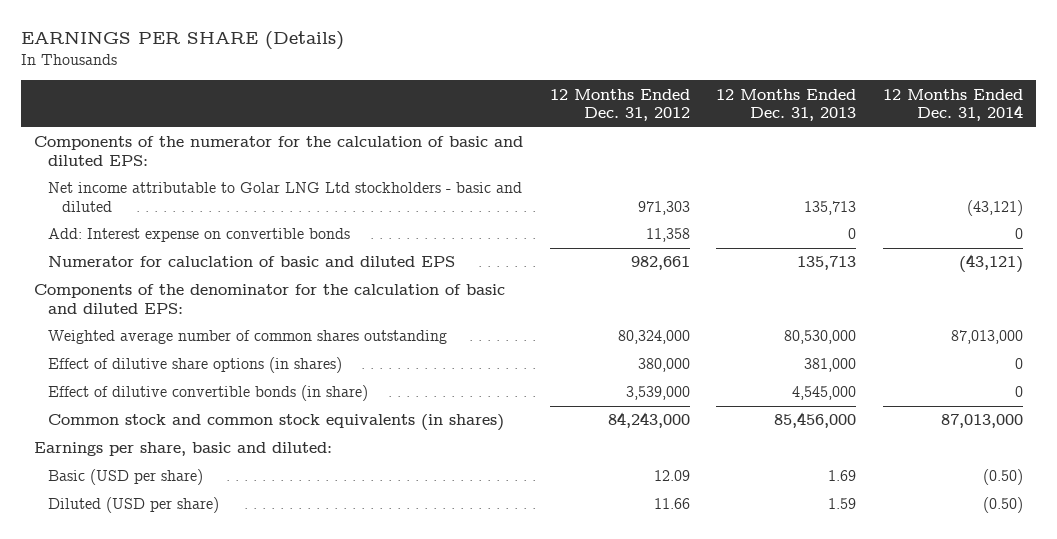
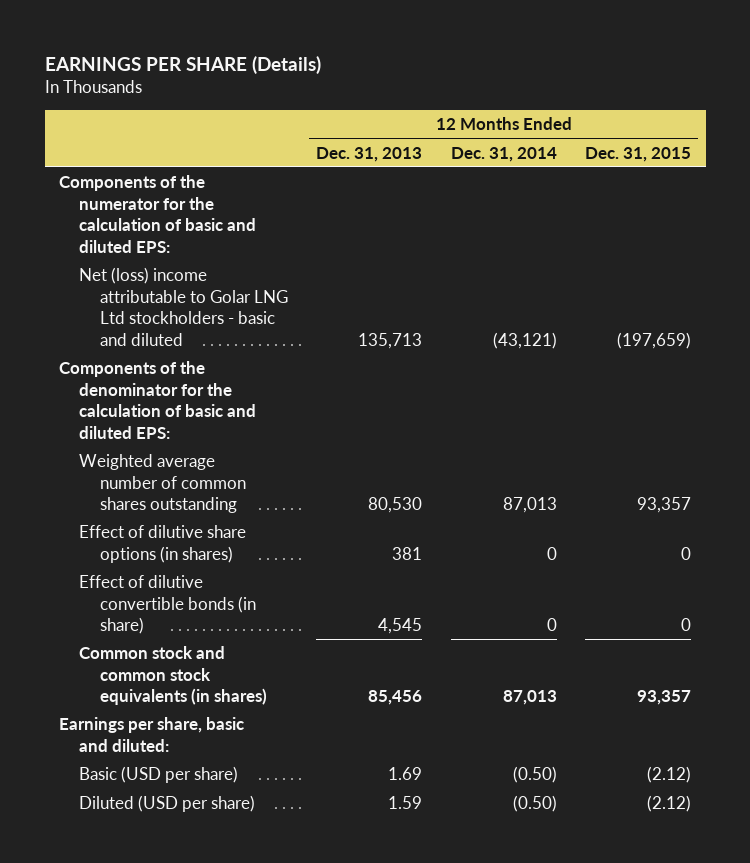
[549,88,690,122] 12 Months Ended Dec. 31, 2012 -> none
none -> [585,146,692,162] Dec. 31, 2015
[48,228,351,243] Add: Interest expense on convertible bonds -> none
[48,256,456,268] Numerator for caluclation of basic and diluted EPS -> none
[48,182,523,212] Net income attributable to Golar LNG Ltd stockholders - basic and diluted -> [79,267,288,346] Net (loss) income attributable to Golar LNG Ltd stockholders - basic and diluted
[784,330,857,345] 80,530,000 -> [368,497,423,514] 80,530
[950,330,1023,345] 87,013,000 -> [502,497,557,514] 87,013
[804,358,857,373] 381,000 -> [392,546,423,560] 381
[792,386,857,401] 4,545,000 -> [378,618,423,635] 4,545
[774,412,857,429] 85,456,000 -> [368,690,423,706] 85,456
[940,414,1023,429] 87,013,000 -> [502,690,557,706] 87,013

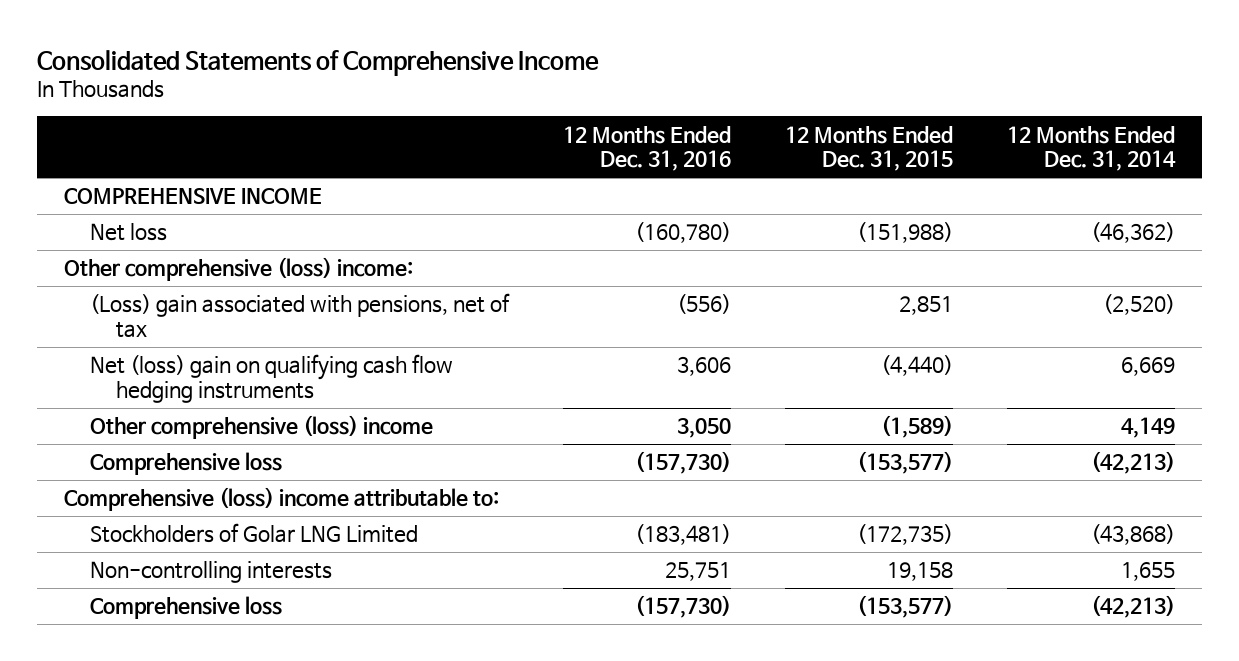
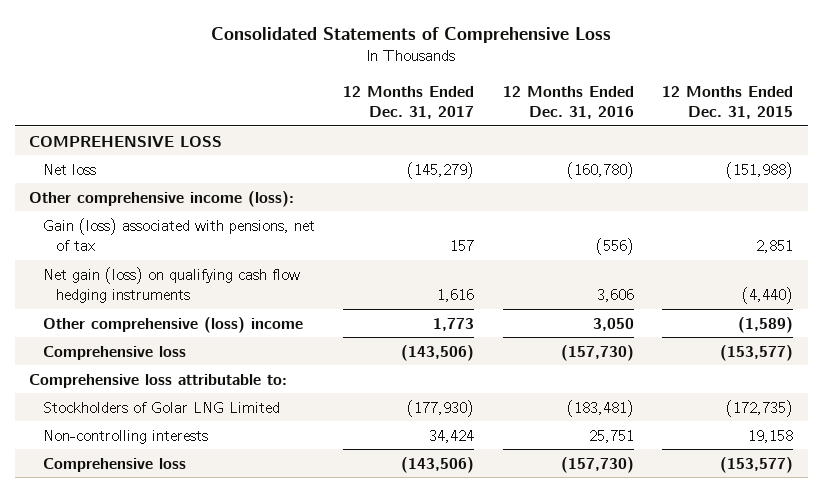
[37,49,600,76] Consolidated Statements of Comprehensive Income -> [211,26,612,43] Consolidated Statements of Comprehensive Loss
[1006,125,1176,172] 12 Months Ended Dec. 31, 2014 -> none
none -> [343,85,475,119] 12 Months Ended Dec. 31, 2017
[64,188,323,205] COMPREHENSIVE INCOME -> [29,135,223,147] COMPREHENSIVE LOSS
[64,257,414,282] Other comprehensive (loss) income: -> [29,190,295,207] Other comprehensive income (loss):
[90,293,511,338] (Loss) gain associated with pensions, net of tax -> [42,217,315,252] Gain (loss) associated with pensions, net of tax
[90,354,454,403] Net (loss) gain on qualifying cash flow hedging instruments -> [42,266,300,304] Net gain (loss) on qualifying cash flow hedging instruments
[64,487,500,512] Comprehensive (loss) income attributable to: -> [29,373,288,388] Comprehensive loss attributable to:

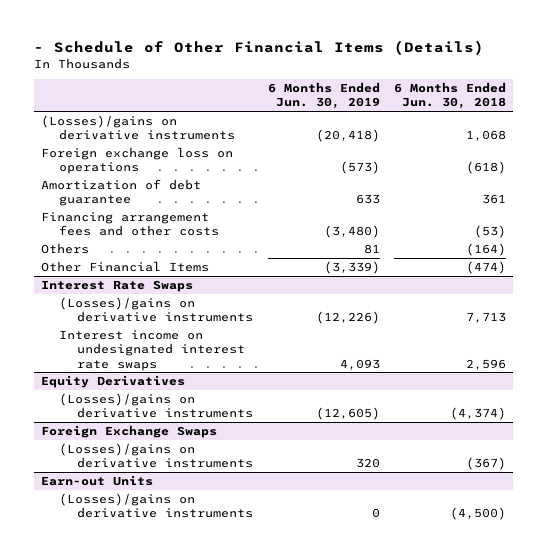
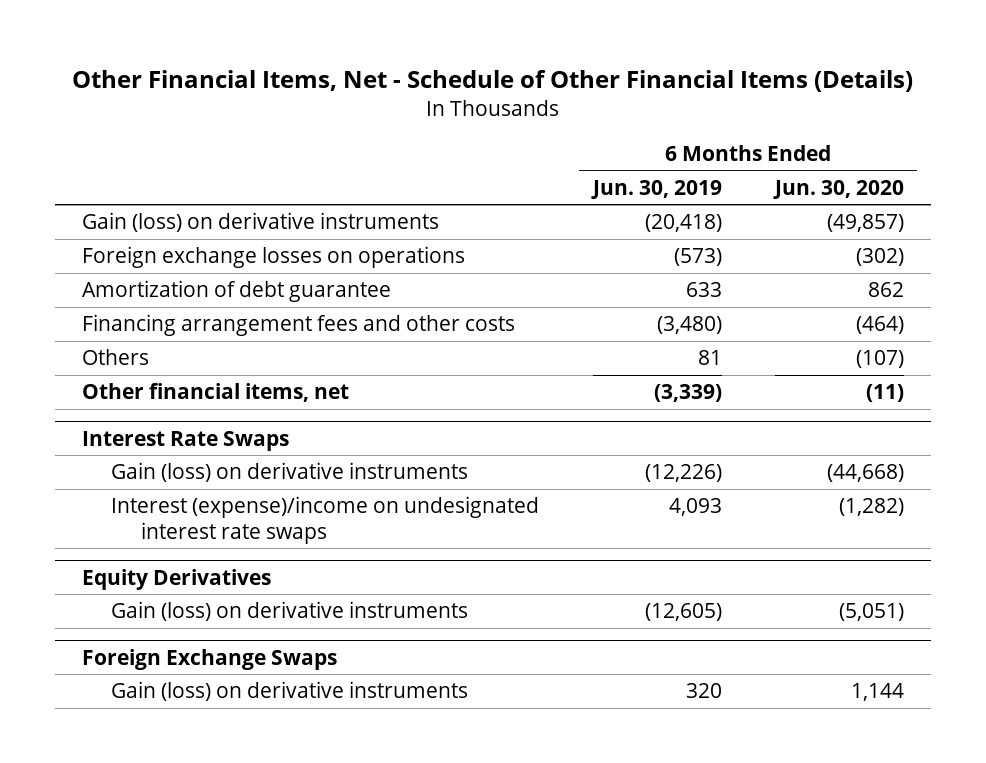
[33,39,484,55] - Schedule of Other Financial Items (Details) -> [71,69,913,92] Other Financial Items, Net - Schedule of Other Financial Items (Details)
[393,82,506,110] 6 Months Ended Jun. 30, 2018 -> none
none -> [772,180,904,200] Jun. 30, 2020
[40,115,236,141] (Losses)/gains on derivative instruments -> [81,212,439,233] Gain (loss) on derivative instruments
[40,147,233,175] Foreign exchange loss on operations -> [81,246,465,269] Foreign exchange losses on operations
[40,261,209,273] Other Financial Items -> [81,383,349,403] Other financial items, net
[59,297,254,323] (Losses)/gains on derivative instruments -> [111,462,469,483] Gain (loss) on derivative instruments
[59,330,246,371] Interest income on undesignated interest rate swaps -> [111,496,540,544] Interest (expense)/income on undesignated interest rate swaps
[59,393,254,419] (Losses)/gains on derivative instruments -> [111,601,469,622] Gain (loss) on derivative instruments
[40,475,153,487] Earn-out Units -> none
[59,493,254,519] (Losses)/gains on derivative instruments -> none
[59,443,254,469] (Losses)/gains on derivative instruments -> [111,681,469,702] Gain (loss) on derivative instruments

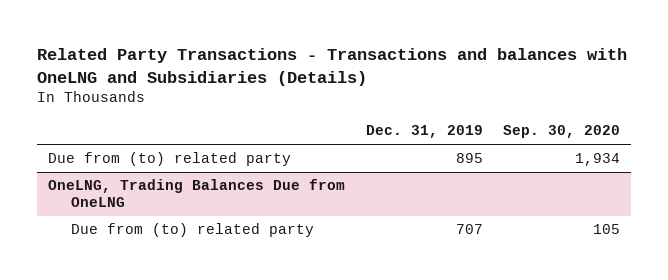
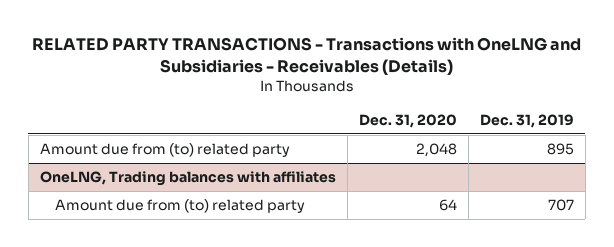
[37,48,628,86] Related Party Transactions - Transactions and balances with OneLNG and Subsidiaries (Details) -> [31,37,581,76] RELATED PARTY TRANSACTIONS - Transactions with OneLNG and Subsidiaries - Receivables (Details)
[503,125,621,139] Sep. 30, 2020 -> none
none -> [358,113,457,128] Dec. 31, 2020
[47,179,345,208] OneLNG, Trading Balances Due from OneLNG -> none
[47,152,291,167] Due from (to) related party -> [39,143,290,158] Amount due from (to) related party
none -> [39,171,336,187] OneLNG, Trading balances with affiliates
[70,223,314,238] Due from (to) related party -> [54,199,305,214] Amount due from (to) related party

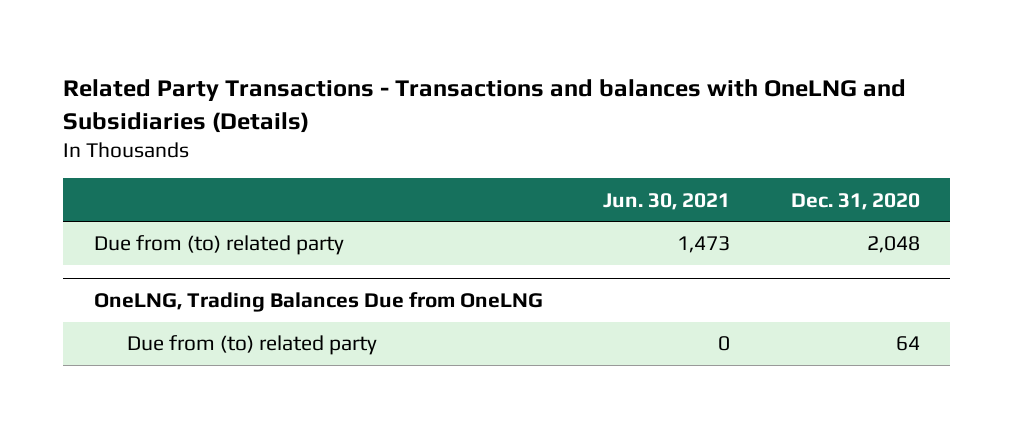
[31,37,581,76] RELATED PARTY TRANSACTIONS - Transactions with OneLNG and Subsidiaries - Receivables (Details) -> [63,78,907,133] Related Party Transactions - Transactions and balances with OneLNG and Subsidiaries (Details)
[479,113,574,128] Dec. 31, 2019 -> none
none -> [603,192,731,210] Jun. 30, 2021
[39,171,336,187] OneLNG, Trading balances with affiliates -> none
[39,143,290,158] Amount due from (to) related party -> [93,235,344,256] Due from (to) related party
none -> [93,292,543,313] OneLNG, Trading Balances Due from OneLNG
[54,199,305,214] Amount due from (to) related party -> [127,335,378,356] Due from (to) related party

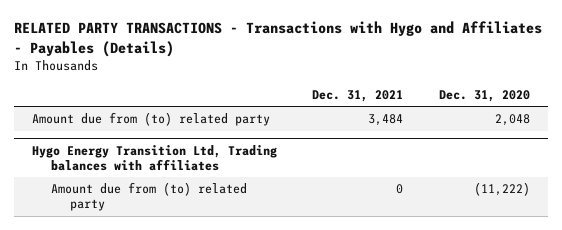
[63,78,907,133] Related Party Transactions - Transactions and balances with OneLNG and Subsidiaries (Details) -> [13,21,542,57] RELATED PARTY TRANSACTIONS - Transactions with Hygo and Affiliates - Payables (Details)
[603,192,731,210] Jun. 30, 2021 -> none
none -> [312,89,404,102] Dec. 31, 2021
[93,292,543,313] OneLNG, Trading Balances Due from OneLNG -> none
[93,235,344,256] Due from (to) related party -> [31,112,270,127] Amount due from (to) related party
none -> [31,144,277,171] Hygo Energy Transition Ltd, Trading balances with affiliates
[127,335,378,356] Due from (to) related party -> [50,182,247,212] Amount due from (to) related party
[895,336,920,352] 64 -> [474,182,531,197] (11,222)

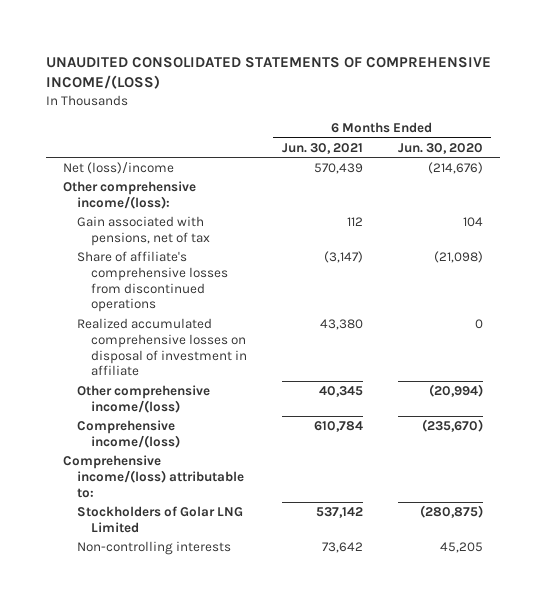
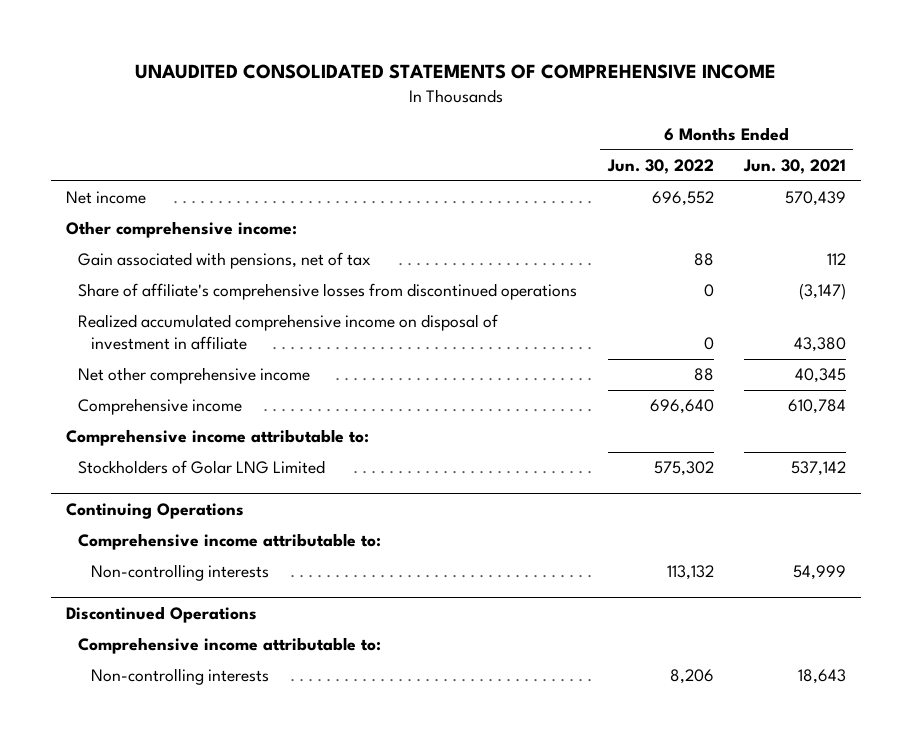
[46,56,492,90] UNAUDITED CONSOLIDATED STATEMENTS OF COMPREHENSIVE INCOME/(LOSS) -> [134,64,776,80] UNAUDITED CONSOLIDATED STATEMENTS OF COMPREHENSIVE INCOME
[397,142,483,154] Jun. 30, 2020 -> none
none -> [606,159,714,175] Jun. 30, 2022
[63,161,175,174] Net (loss)/income -> [65,191,146,205] Net income
[63,180,197,209] Other comprehensive income/(loss): -> [65,221,297,239] Other comprehensive income:
[77,317,248,377] Realized accumulated comprehensive losses on disposal of investment in affiliate -> [78,314,499,351] Realized accumulated comprehensive income on disposal of investment in affiliate
[77,384,211,413] Other comprehensive income/(loss) -> [78,367,311,385] Net other comprehensive income
[77,419,181,448] Comprehensive income/(loss) -> [78,398,243,416] Comprehensive income
[63,454,245,498] Comprehensive income/(loss) attributable to: -> [65,429,369,447] Comprehensive income attributable to:
none -> [65,503,244,520] Continuing Operations
none -> [78,533,382,551] Comprehensive income attributable to:
[321,541,363,553] 73,642 -> [792,565,846,581] 54,999
none -> [65,606,257,624] Discontinued Operations
none -> [78,637,382,655] Comprehensive income attributable to:
none -> [90,668,269,686] Non-controlling interests

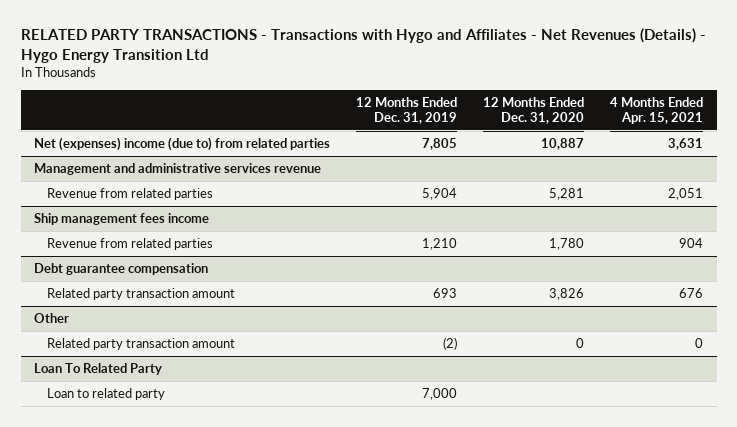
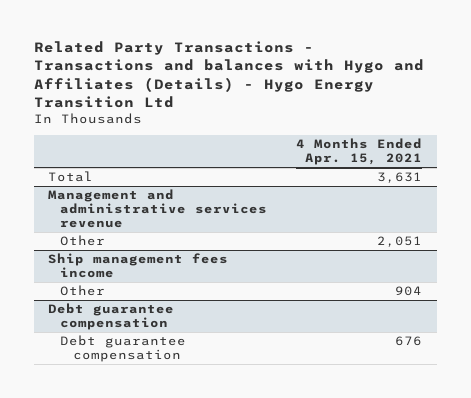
[20,28,706,63] RELATED PARTY TRANSACTIONS - Transactions with Hygo and Affiliates - Net Revenues (Details) - Hygo Energy Transition Ltd -> [33,41,424,109] Related Party Transactions - Transactions and balances with Hygo and Affiliates (Details) - Hygo Energy Transition Ltd
[356,96,458,124] 12 Months Ended Dec. 31, 2019 -> none
[483,96,585,124] 12 Months Ended Dec. 31, 2020 -> none
[33,137,330,152] Net (expenses) income (due to) from related parties -> [48,171,94,183] Total
[46,188,213,201] Revenue from related parties -> [60,235,106,247] Other
[46,238,213,251] Revenue from related parties -> [60,285,106,297] Other
[33,313,69,324] Other -> none
[46,338,235,351] Related party transaction amount -> none
[33,363,162,376] Loan To Related Party -> none
[46,388,165,401] Loan to related party -> none
[46,288,235,301] Related party transaction amount -> [60,335,187,363] Debt guarantee compensation

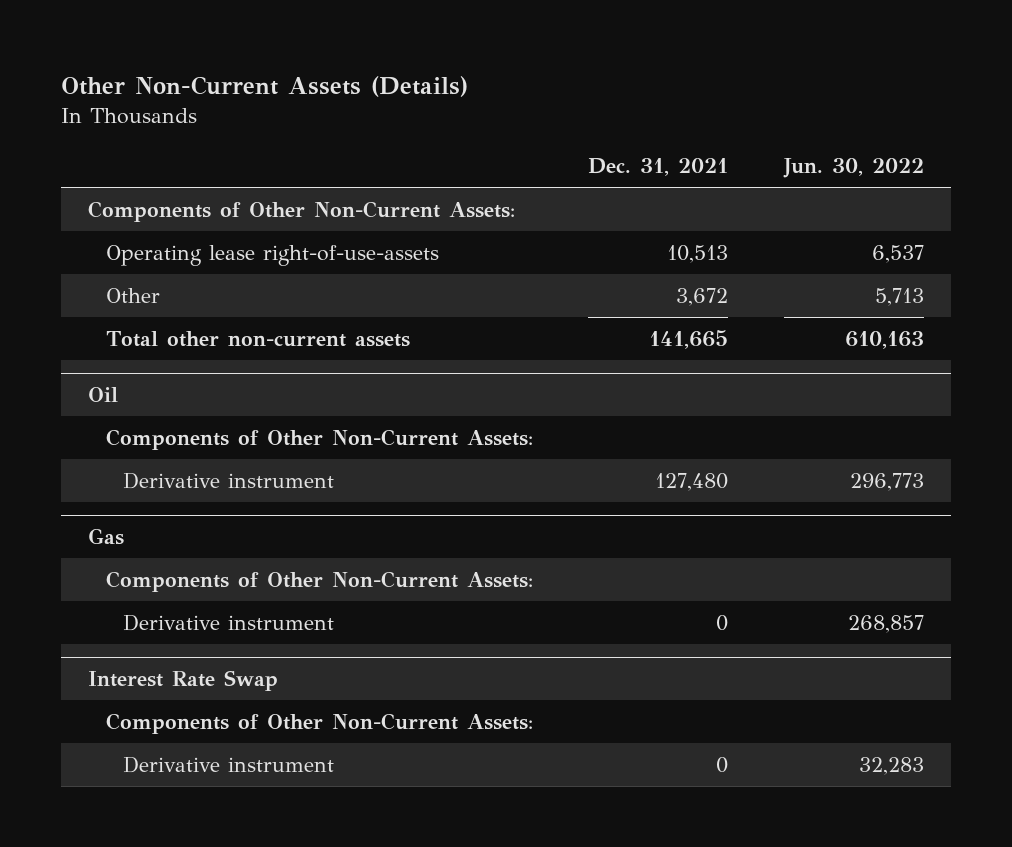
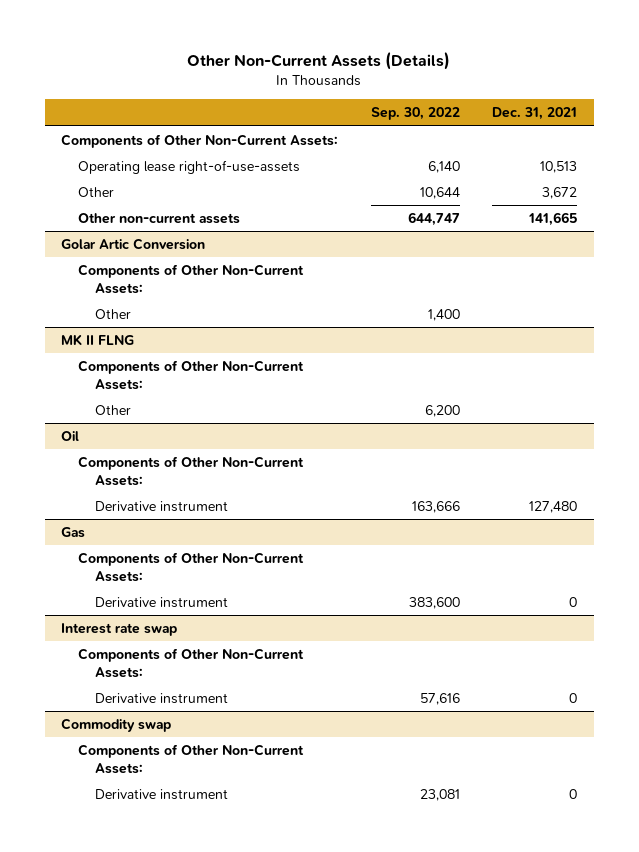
[782,158,924,179] Jun. 30, 2022 -> none
none -> [370,107,460,121] Sep. 30, 2022
[105,330,410,347] Total other non-current assets -> [78,213,241,225] Other non-current assets
none -> [61,238,206,251] Golar Artic Conversion
none -> [78,264,305,294] Components of Other Non-Current Assets:
none -> [95,309,132,320] Other
none -> [61,334,135,347] MK II FLNG
none -> [78,360,305,390] Components of Other Non-Current Assets:
none -> [95,405,132,416] Other
[88,670,279,692] Interest Rate Swap -> [61,623,178,637] Interest rate swap
none -> [61,718,172,733] Commodity swap
none -> [78,744,305,774] Components of Other Non-Current Assets:
none -> [95,789,229,801] Derivative instrument

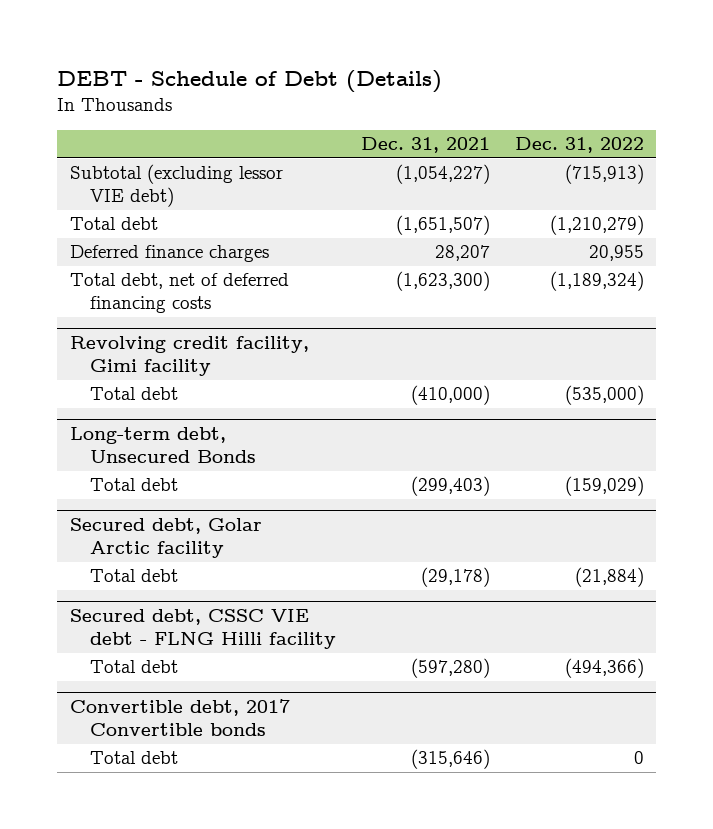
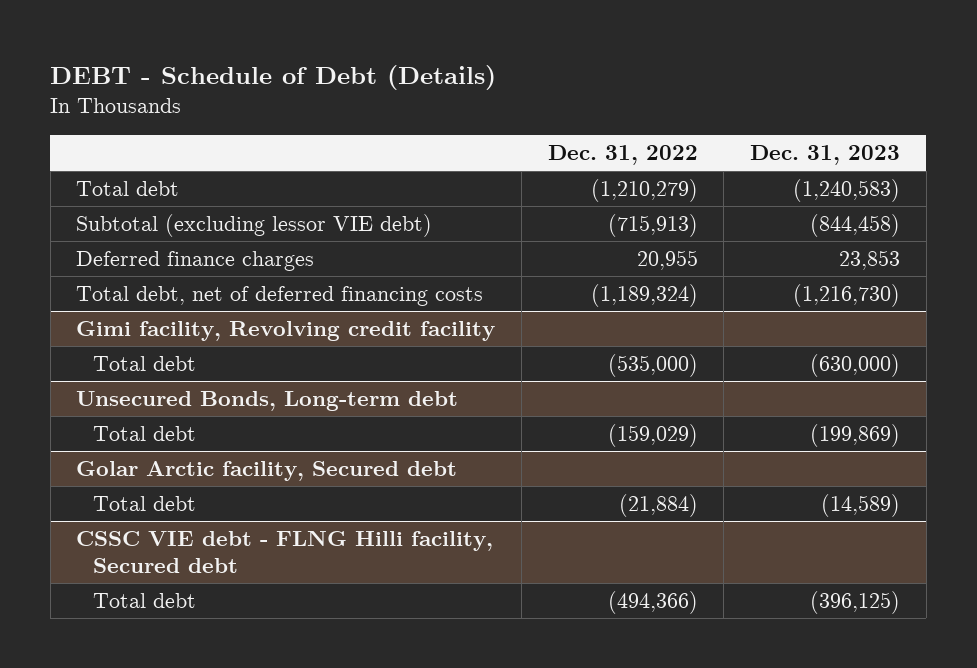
[360,137,490,154] Dec. 31, 2021 -> none
none -> [750,145,901,166] Dec. 31, 2023
[69,164,283,208] Subtotal (excluding lessor VIE debt) -> [76,214,433,238] Subtotal (excluding lessor VIE debt)
[69,335,309,376] Revolving credit facility, Gimi facility -> [76,321,496,342] Gimi facility, Revolving credit facility
[69,426,256,463] Long-term debt, Unsecured Bonds -> [76,391,459,412] Unsecured Bonds, Long-term debt
[69,517,262,558] Secured debt, Golar Arctic facility -> [76,461,458,482] Golar Arctic facility, Secured debt
[69,608,336,649] Secured debt, CSSC VIE debt - FLNG Hilli facility -> [76,531,494,574] CSSC VIE debt - FLNG Hilli facility, Secured debt
[69,698,290,736] Convertible debt, 2017 Convertible bonds -> none
[89,751,178,765] Total debt -> none

